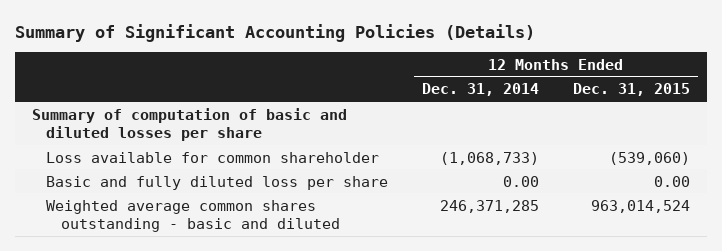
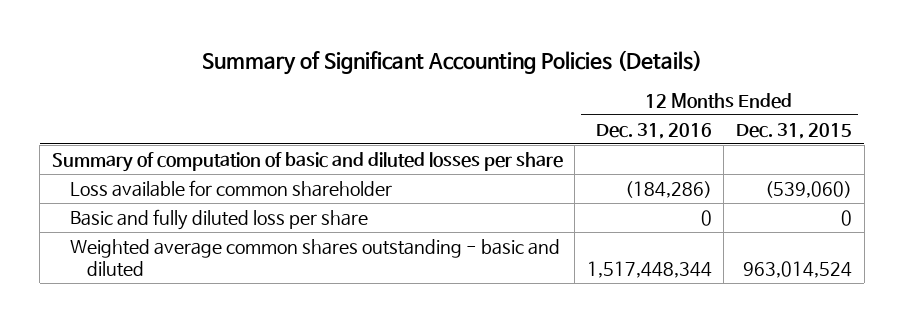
[422,83,540,97] Dec. 31, 2014 -> none
none -> [595,122,712,139] Dec. 31, 2016
[653,175,690,187] 0.00 -> [841,209,853,226] 0

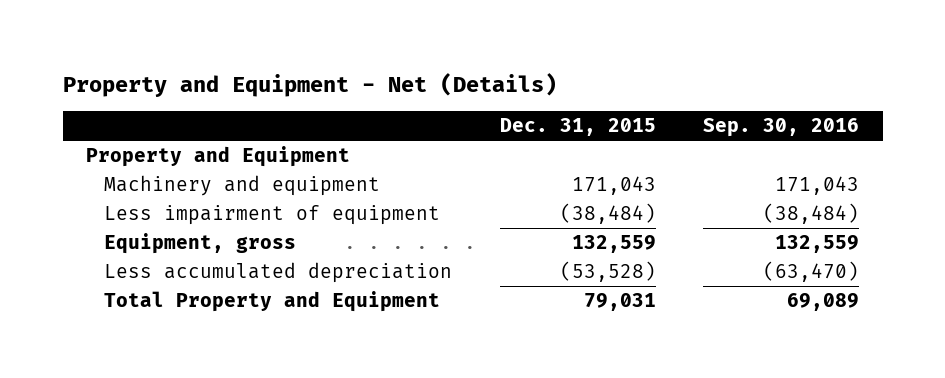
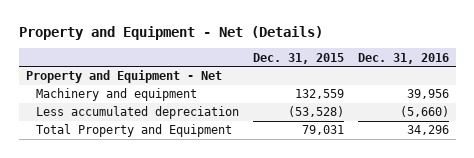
[702,118,859,138] Sep. 30, 2016 -> none
none -> [357,52,449,64] Dec. 31, 2016
[104,205,441,226] Less impairment of equipment -> none
[104,233,297,255] Equipment, gross -> none
[86,146,351,168] Property and Equipment -> [25,70,222,84] Property and Equipment - Net
[571,176,656,196] 171,043 -> [295,89,345,100] 132,559

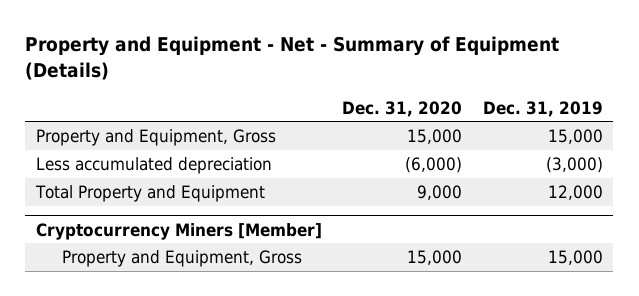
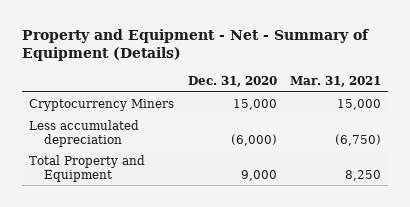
[482,100,603,117] Dec. 31, 2019 -> none
none -> [290,75,382,87] Mar. 31, 2021
[35,128,276,146] Property and Equipment, Gross -> [28,99,174,112] Cryptocurrency Miners
[35,222,322,240] Cryptocurrency Miners [Member] -> none
[61,249,302,267] Property and Equipment, Gross -> none

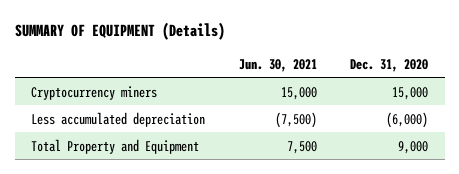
[22,29,370,62] Property and Equipment - Net - Summary of Equipment (Details) -> [14,22,225,41] SUMMARY OF EQUIPMENT (Details)
[290,75,382,87] Mar. 31, 2021 -> none
none -> [238,58,317,72] Jun. 30, 2021
[28,99,174,112] Cryptocurrency Miners -> [31,85,158,100] Cryptocurrency miners

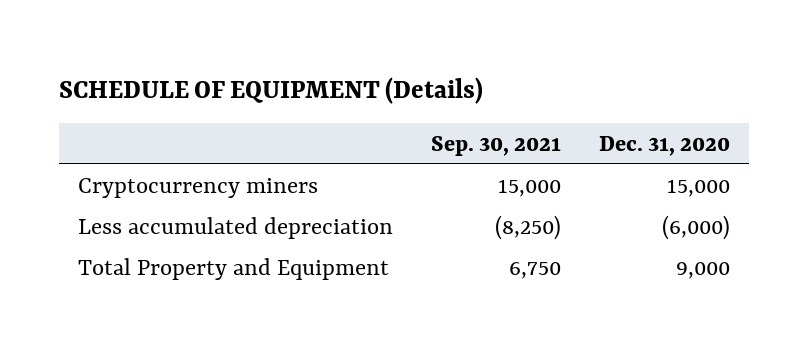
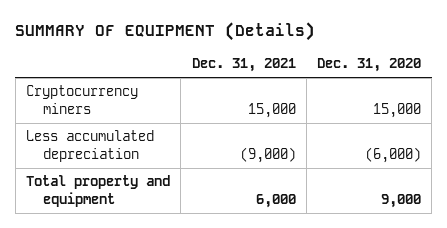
[58,76,483,104] SCHEDULE OF EQUIPMENT (Details) -> [15,22,316,42] SUMMARY OF EQUIPMENT (Details)
[430,135,561,156] Sep. 30, 2021 -> none
none -> [191,57,296,72] Dec. 31, 2021
[77,257,389,280] Total Property and Equipment -> [26,175,171,207] Total property and equipment

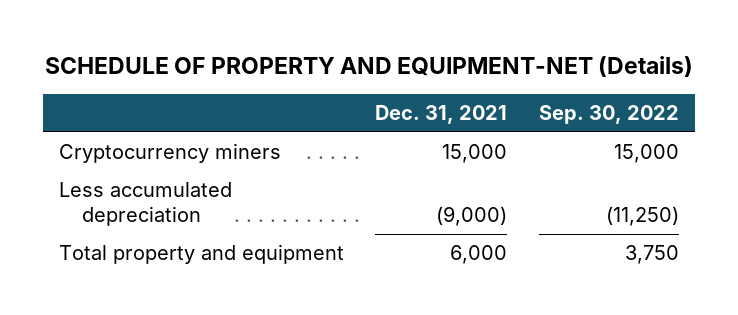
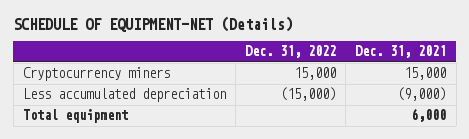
[44,55,693,77] SCHEDULE OF PROPERTY AND EQUIPMENT-NET (Details) -> [13,16,294,33] SCHEDULE OF EQUIPMENT-NET (Details)
[539,105,680,125] Sep. 30, 2022 -> none
none -> [245,45,337,59] Dec. 31, 2022
[58,244,344,265] Total property and equipment -> [22,109,128,124] Total equipment

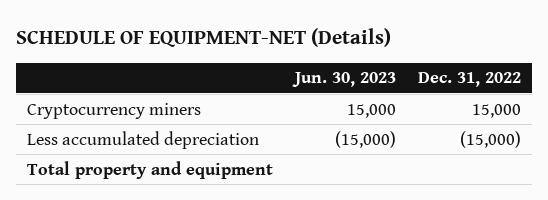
[355,45,447,59] Dec. 31, 2021 -> none
none -> [291,72,396,88] Jun. 30, 2023
[22,109,128,124] Total equipment -> [27,160,274,179] Total property and equipment

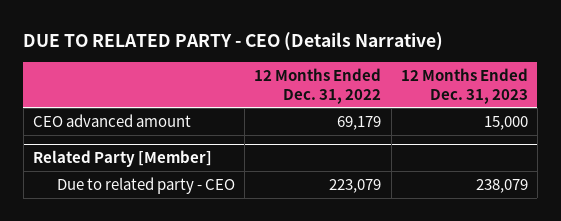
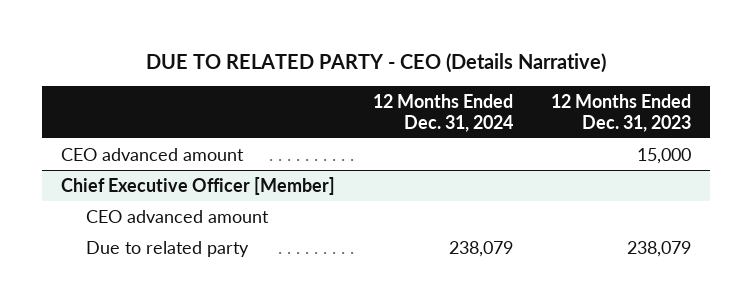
[254,67,382,104] 12 Months Ended Dec. 31, 2022 -> none
none -> [373,94,514,132] 12 Months Ended Dec. 31, 2024
[32,150,212,168] Related Party [Member] -> none
none -> [61,176,336,195] Chief Executive Officer [Member]
none -> [85,209,269,223] CEO advanced amount
[56,176,235,194] Due to related party - CEO -> [85,240,249,257] Due to related party

